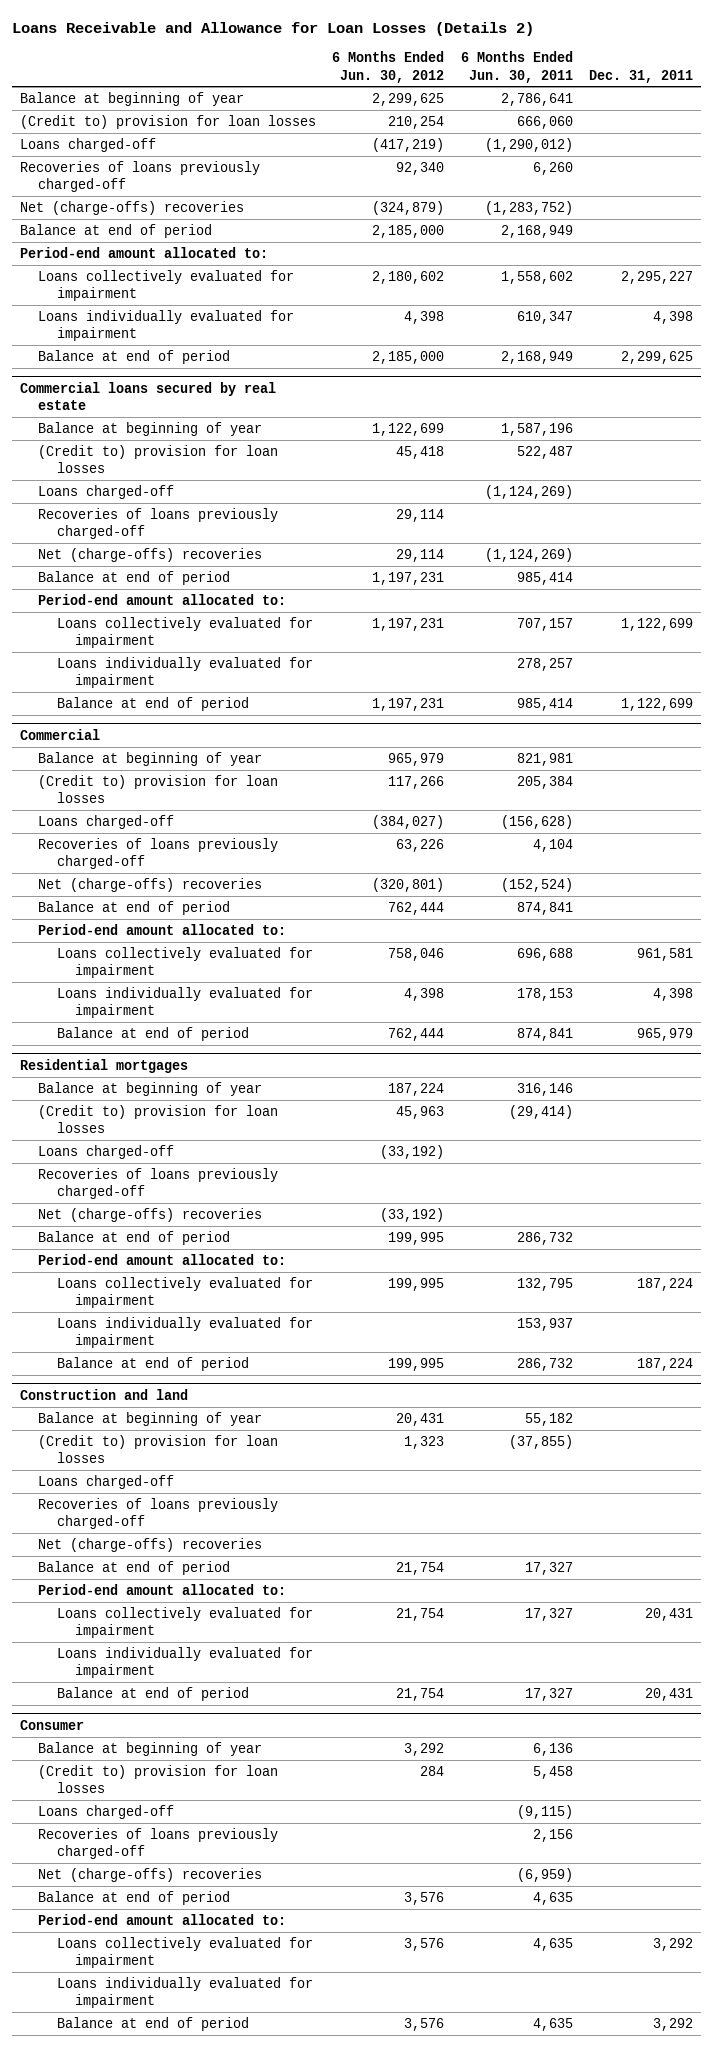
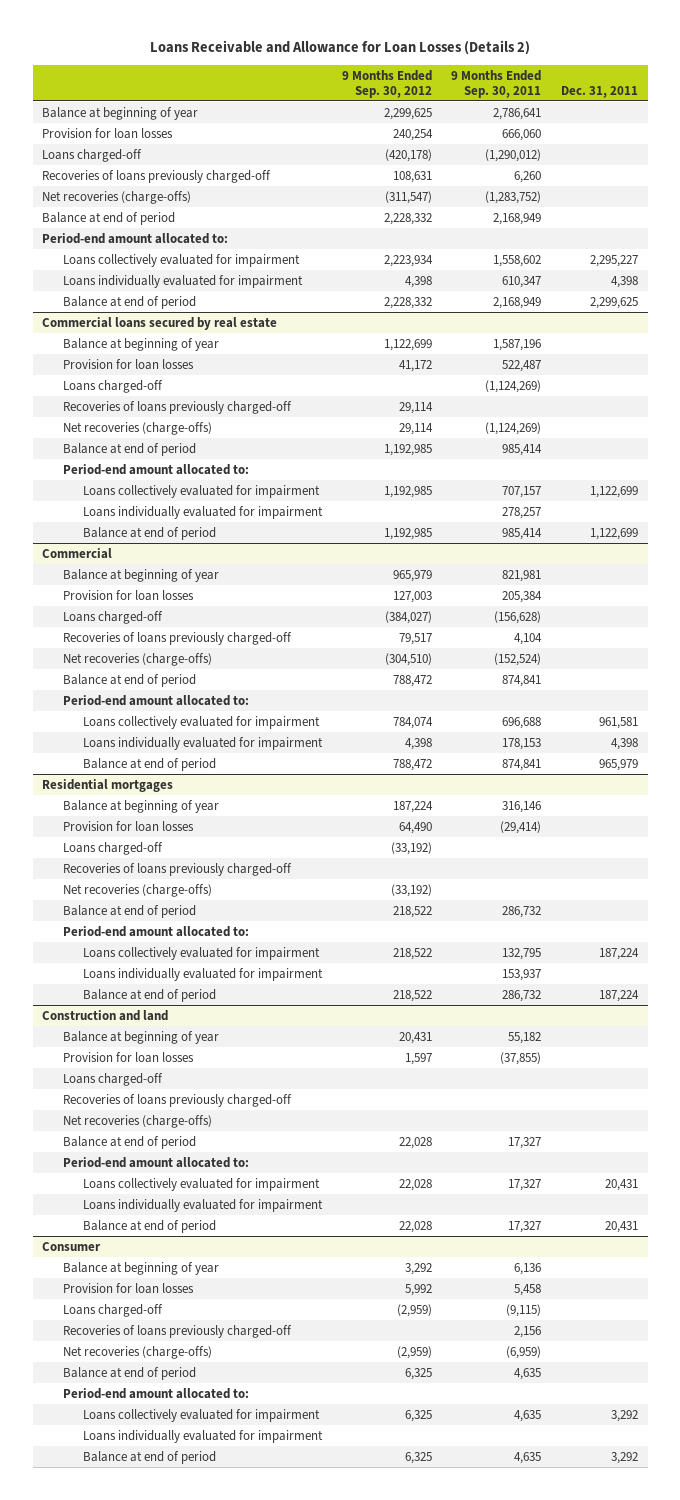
[332,51,445,83] 6 Months Ended Jun. 30, 2012 -> none
[460,51,573,83] 6 Months Ended Jun. 30, 2011 -> none
none -> [341,69,432,98] 9 Months Ended Sep. 30, 2012
none -> [451,69,542,98] 9 Months Ended Sep. 30, 2011
[19,114,316,129] (Credit to) provision for loan losses -> [42,127,174,139] Provision for loan losses
[19,200,244,215] Net (charge-offs) recoveries -> [42,190,192,204] Net recoveries (charge-offs)
[38,444,279,474] (Credit to) provision for loan losses -> [62,358,194,370] Provision for loan losses
[38,547,263,562] Net (charge-offs) recoveries -> [62,421,212,435] Net recoveries (charge-offs)
[38,774,279,804] (Credit to) provision for loan losses -> [62,589,194,601] Provision for loan losses
[38,877,263,892] Net (charge-offs) recoveries -> [62,652,212,666] Net recoveries (charge-offs)
[38,1104,279,1134] (Credit to) provision for loan losses -> [62,820,194,832] Provision for loan losses
[38,1207,263,1222] Net (charge-offs) recoveries -> [62,883,212,897] Net recoveries (charge-offs)
[38,1434,279,1464] (Credit to) provision for loan losses -> [62,1051,194,1063] Provision for loan losses
[38,1537,263,1552] Net (charge-offs) recoveries -> [62,1114,212,1128] Net recoveries (charge-offs)
[38,1764,279,1794] (Credit to) provision for loan losses -> [62,1282,194,1294] Provision for loan losses
[38,1867,263,1882] Net (charge-offs) recoveries -> [62,1345,212,1359] Net recoveries (charge-offs)

